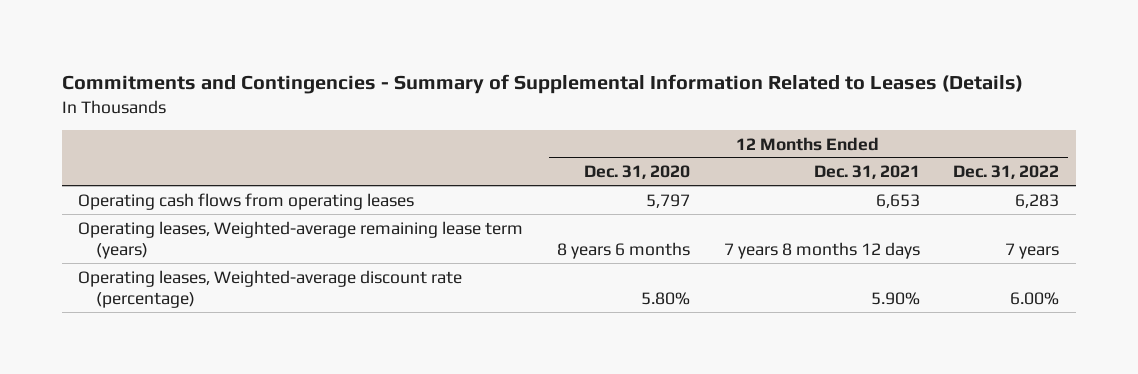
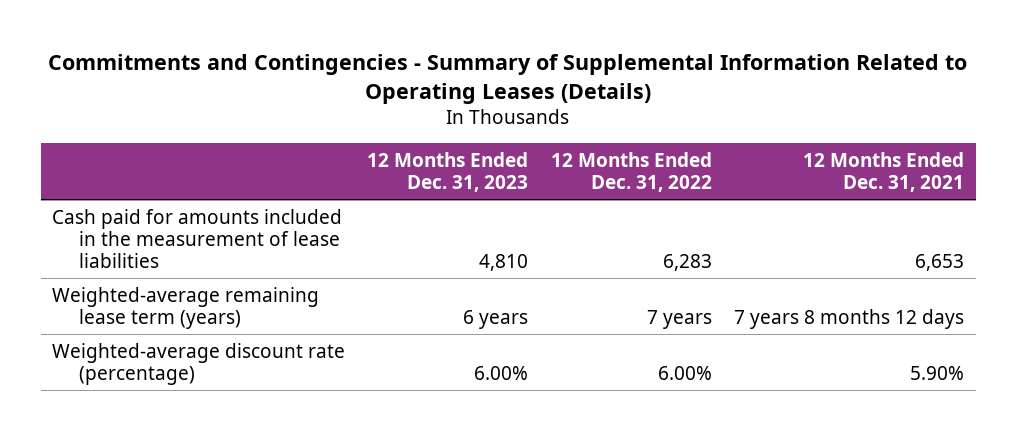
[61,73,1023,94] Commitments and Contingencies - Summary of Supplemental Information Related to Leases (Details) -> [48,53,968,104] Commitments and Contingencies - Summary of Supplemental Information Related to Operating Leases (Details)
[583,165,690,180] Dec. 31, 2020 -> none
none -> [367,151,529,192] 12 Months Ended Dec. 31, 2023
[78,192,415,210] Operating cash flows from operating leases -> [51,208,342,268] Cash paid for amounts included in the measurement of lease liabilities
[78,220,524,259] Operating leases, Weighted-average remaining lease term (years) -> [51,286,319,329] Weighted-average remaining lease term (years)
[78,269,463,308] Operating leases, Weighted-average discount rate (percentage) -> [51,342,345,385] Weighted-average discount rate (percentage)

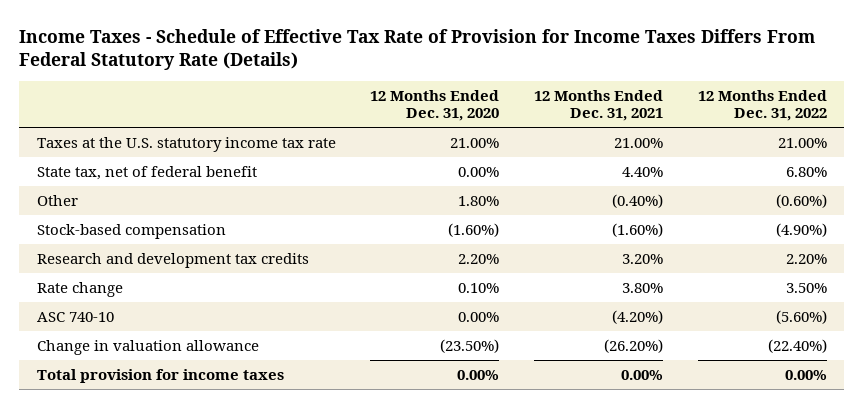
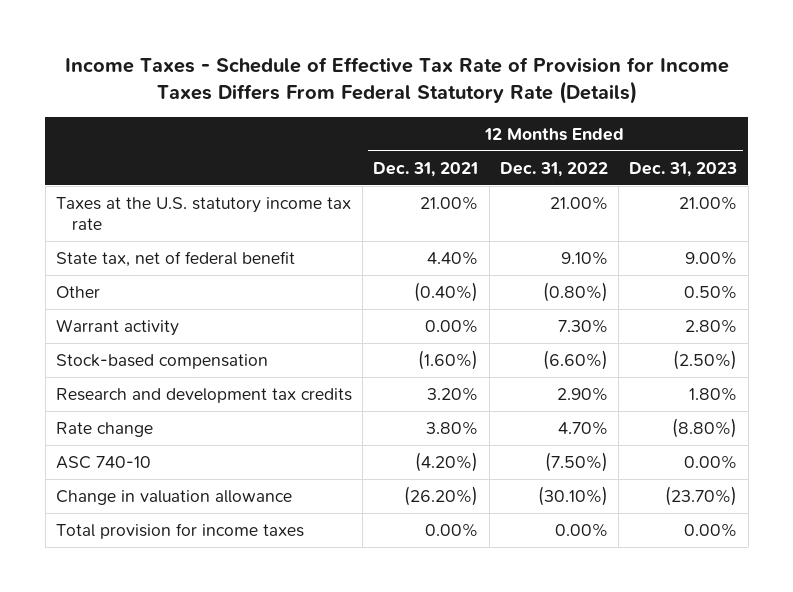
[370,89,500,122] 12 Months Ended Dec. 31, 2020 -> none
none -> [629,161,738,177] Dec. 31, 2023
[785,166,827,177] 6.80% -> [560,250,608,265] 9.10%
[775,193,827,208] (0.60%) -> [542,281,608,302] (0.80%)
none -> [56,318,180,336] Warrant activity
[775,222,827,237] (4.90%) -> [542,349,608,370] (6.60%)
[785,253,827,264] 2.20% -> [556,386,608,401] 2.90%
[785,282,827,293] 3.50% -> [557,420,608,435] 4.70%
[775,309,827,324] (5.60%) -> [544,451,608,472] (7.50%)
[767,338,827,353] (22.40%) -> [537,485,608,506] (30.10%)

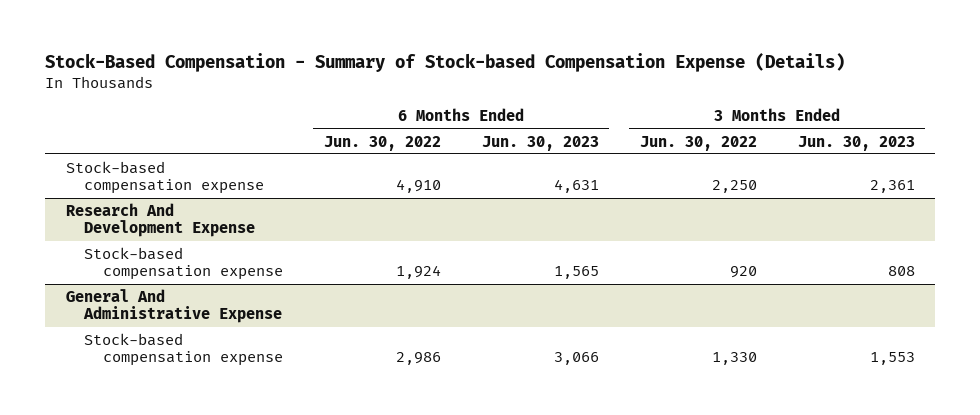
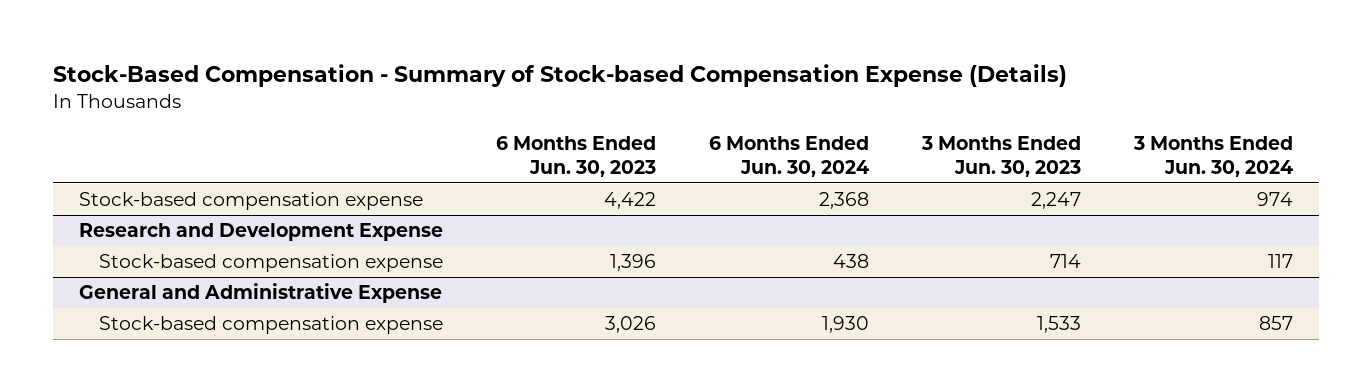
[323,135,441,151] Jun. 30, 2022 -> none
[639,135,757,151] Jun. 30, 2022 -> none
none -> [709,135,870,178] 6 Months Ended Jun. 30, 2024
none -> [1132,135,1293,178] 3 Months Ended Jun. 30, 2024
[553,179,599,194] 4,631 -> [604,192,657,210] 4,422
[869,180,915,194] 2,361 -> [1030,192,1081,210] 2,247
[65,202,256,238] Research And Development Expense -> [78,223,443,242] Research and Development Expense
[553,266,599,280] 1,565 -> [610,254,657,272] 1,396
[887,266,915,277] 808 -> [1049,254,1081,269] 714
[65,288,283,324] General And Administrative Expense -> [78,283,442,304] General and Administrative Expense
[553,352,599,366] 3,066 -> [605,316,657,334] 3,026
[869,352,915,366] 1,553 -> [1036,316,1081,334] 1,533

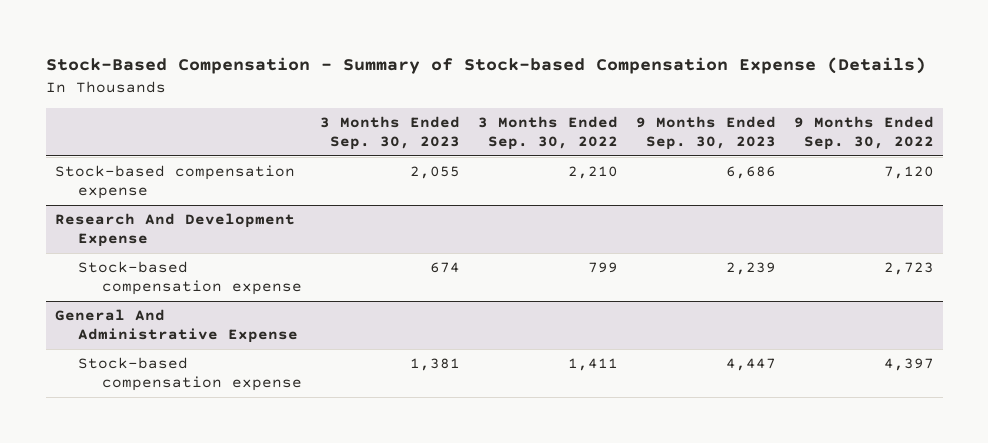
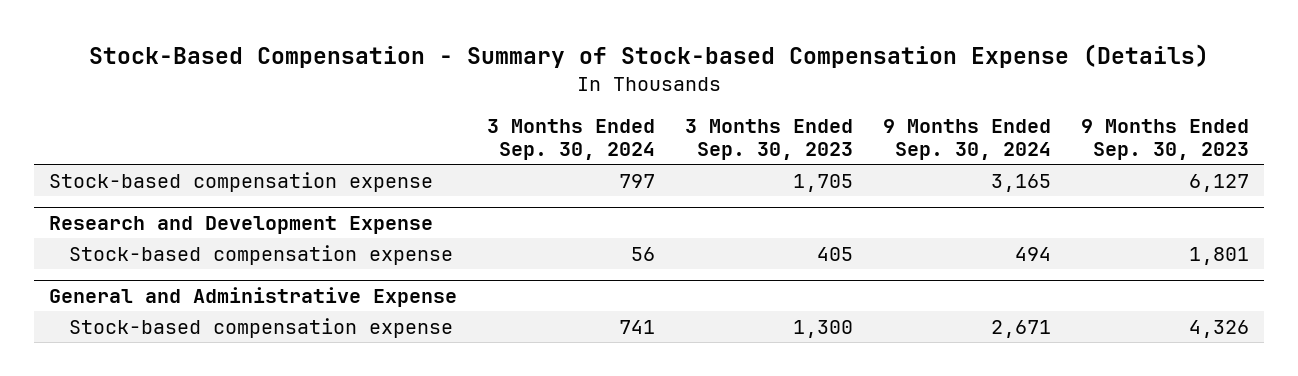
[477,115,618,150] 3 Months Ended Sep. 30, 2022 -> none
[793,115,934,150] 9 Months Ended Sep. 30, 2022 -> none
none -> [487,119,656,160] 3 Months Ended Sep. 30, 2024
none -> [883,119,1052,160] 9 Months Ended Sep. 30, 2024
[409,166,460,180] 2,055 -> [793,173,854,192] 1,705
[725,166,776,180] 6,686 -> [1189,173,1250,192] 6,127
[54,213,295,248] Research And Development Expense -> [49,215,434,234] Research and Development Expense
[429,262,460,274] 674 -> [817,246,854,261] 405
[725,262,776,276] 2,239 -> [1189,246,1250,265] 1,801
[54,309,299,344] General And Administrative Expense -> [49,286,458,307] General and Administrative Expense
[409,358,460,372] 1,381 -> [793,319,854,338] 1,300
[725,358,776,372] 4,447 -> [1189,319,1250,338] 4,326

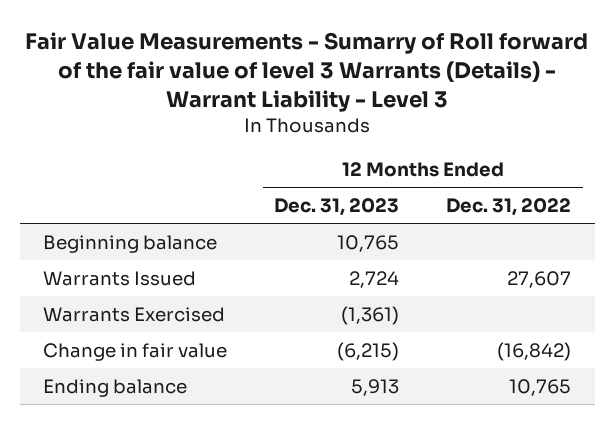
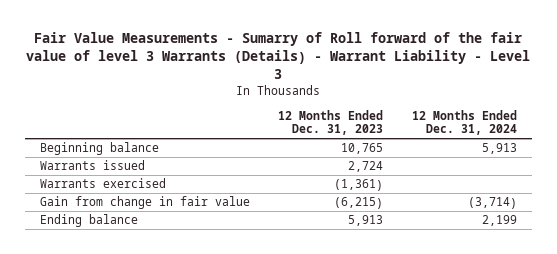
[446,198,572,217] Dec. 31, 2022 -> none
none -> [412,109,518,136] 12 Months Ended Dec. 31, 2024
[43,270,197,286] Warrants Issued -> [39,160,145,171] Warrants issued
[43,306,226,322] Warrants Exercised -> [39,178,166,189] Warrants exercised
[43,342,228,361] Change in fair value -> [39,196,250,210] Gain from change in fair value

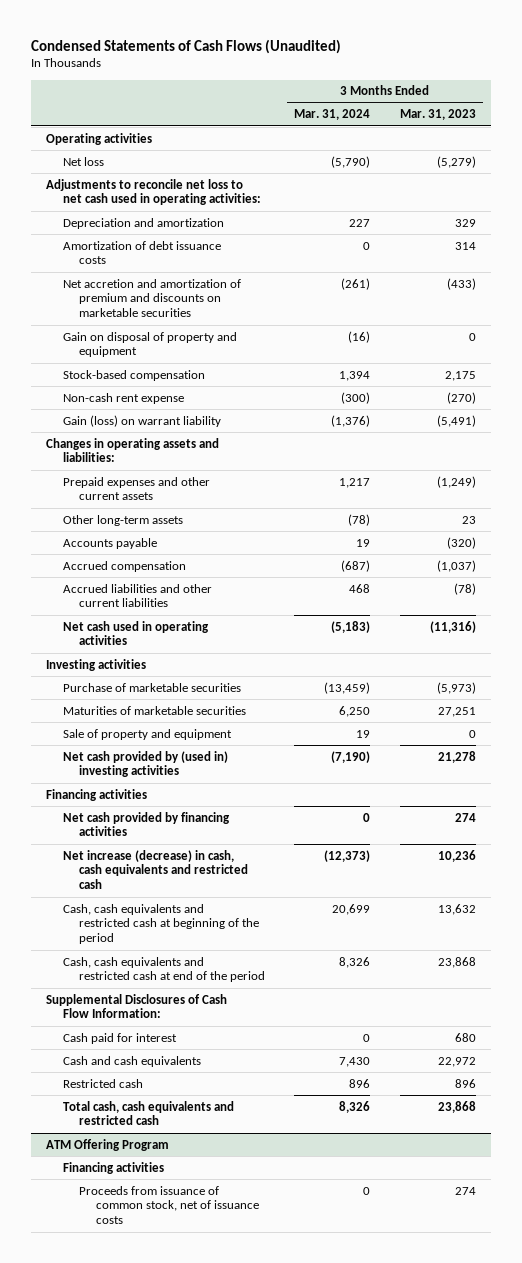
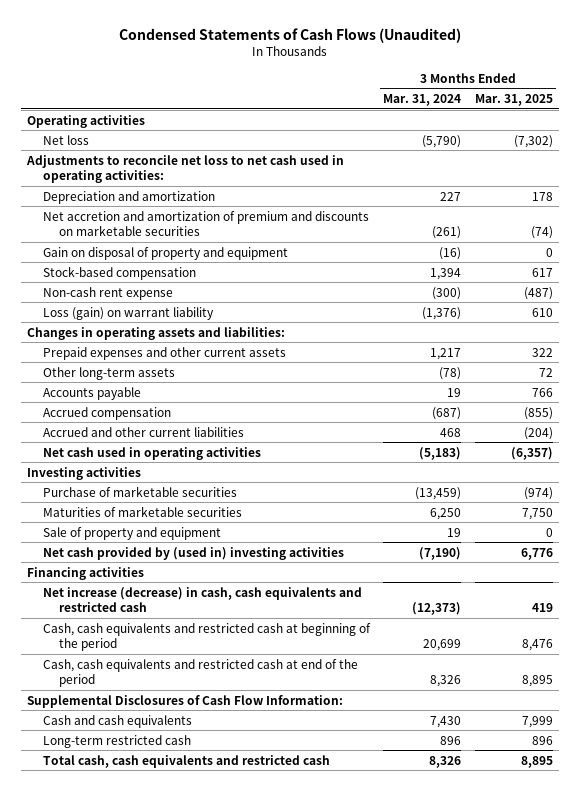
[399,109,476,121] Mar. 31, 2023 -> none
none -> [474,93,553,106] Mar. 31, 2025
[62,240,221,265] Amortization of debt issuance costs -> none
[62,414,221,427] Gain (loss) on warrant liability -> [43,306,215,320] Loss (gain) on warrant liability
[62,583,212,608] Accrued liabilities and other current liabilities -> [43,426,245,437] Accrued and other current liabilities
[62,811,230,837] Net cash provided by financing activities -> none
[62,1032,177,1044] Cash paid for interest -> none
[62,1078,143,1088] Restricted cash -> [43,734,192,748] Long-term restricted cash
[46,1138,170,1151] ATM Offering Program -> none
[62,1161,164,1174] Financing activities -> none
[79,1185,259,1225] Proceeds from issuance of common stock, net of issuance costs -> none

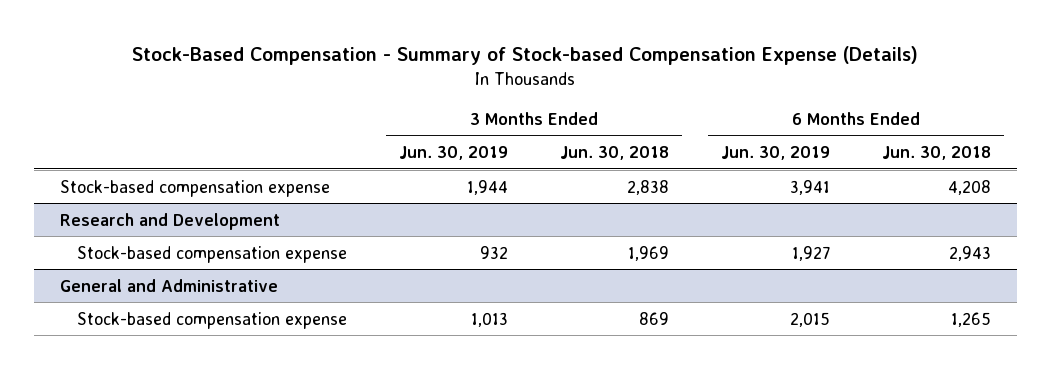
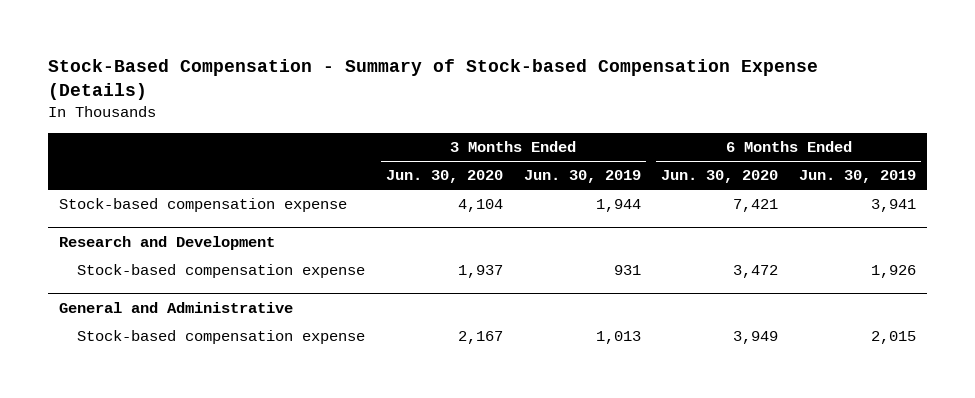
[559,145,669,160] Jun. 30, 2018 -> none
[881,145,991,160] Jun. 30, 2018 -> none
none -> [385,170,503,184] Jun. 30, 2020
none -> [661,170,779,184] Jun. 30, 2020
[479,245,508,259] 932 -> [613,265,641,276] 931
[791,245,830,261] 1,927 -> [871,265,917,279] 1,926

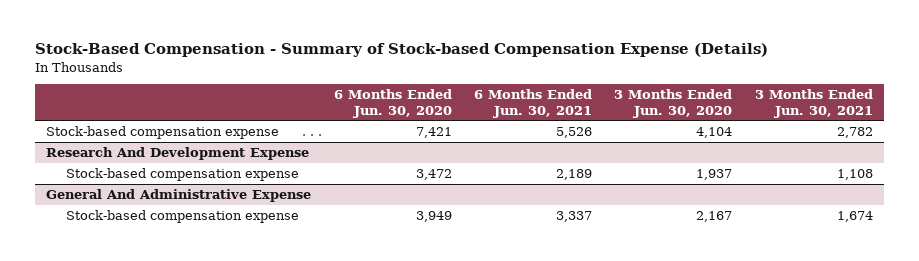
[523,170,641,184] Jun. 30, 2019 -> none
[799,170,917,184] Jun. 30, 2019 -> none
none -> [473,89,592,118] 6 Months Ended Jun. 30, 2021
none -> [754,89,873,118] 3 Months Ended Jun. 30, 2021
[58,235,275,250] Research and Development -> [46,146,310,160] Research And Development Expense
[58,301,293,313] General and Administrative -> [46,188,312,202] General And Administrative Expense

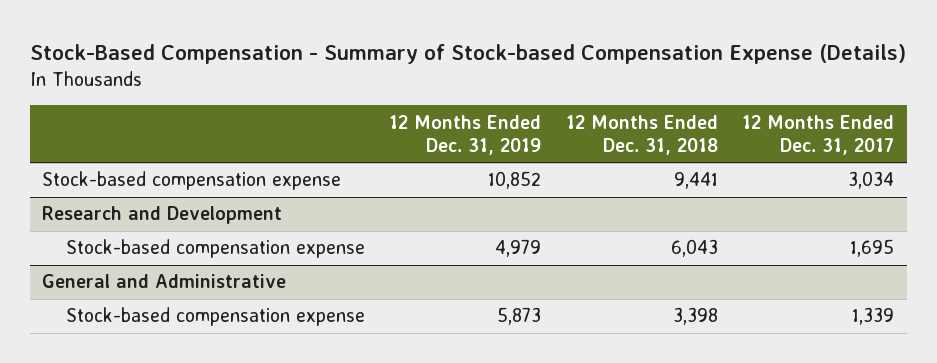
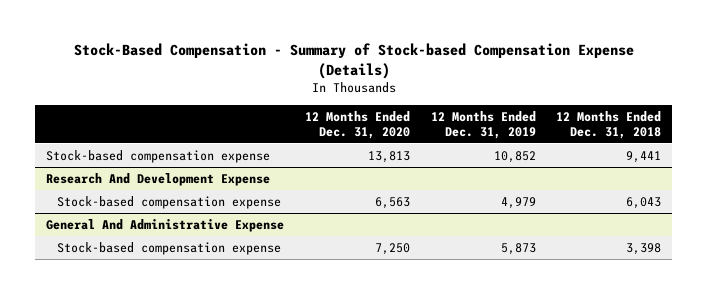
[742,114,895,156] 12 Months Ended Dec. 31, 2017 -> none
none -> [304,110,410,139] 12 Months Ended Dec. 31, 2020
[42,206,283,225] Research and Development -> [45,172,270,186] Research And Development Expense
[42,274,287,289] General and Administrative -> [45,218,284,232] General And Administrative Expense

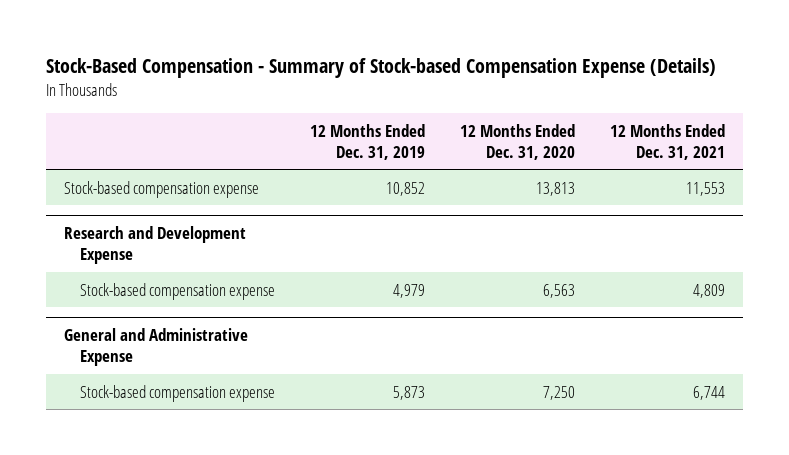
[556,110,662,139] 12 Months Ended Dec. 31, 2018 -> none
none -> [610,123,726,161] 12 Months Ended Dec. 31, 2021
[45,172,270,186] Research And Development Expense -> [63,226,246,265] Research and Development Expense
[45,218,284,232] General And Administrative Expense -> [63,328,248,367] General and Administrative Expense

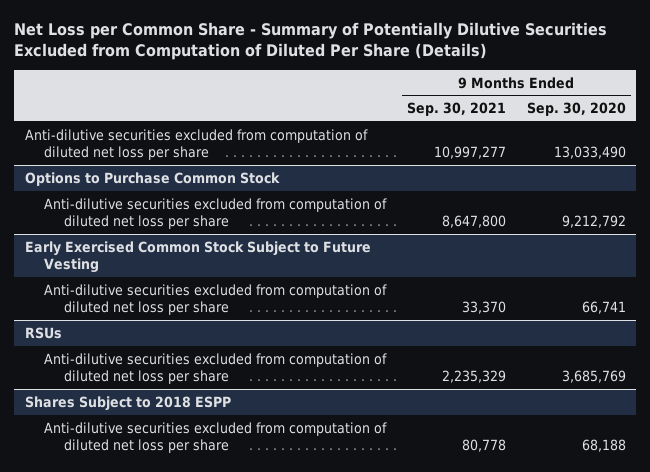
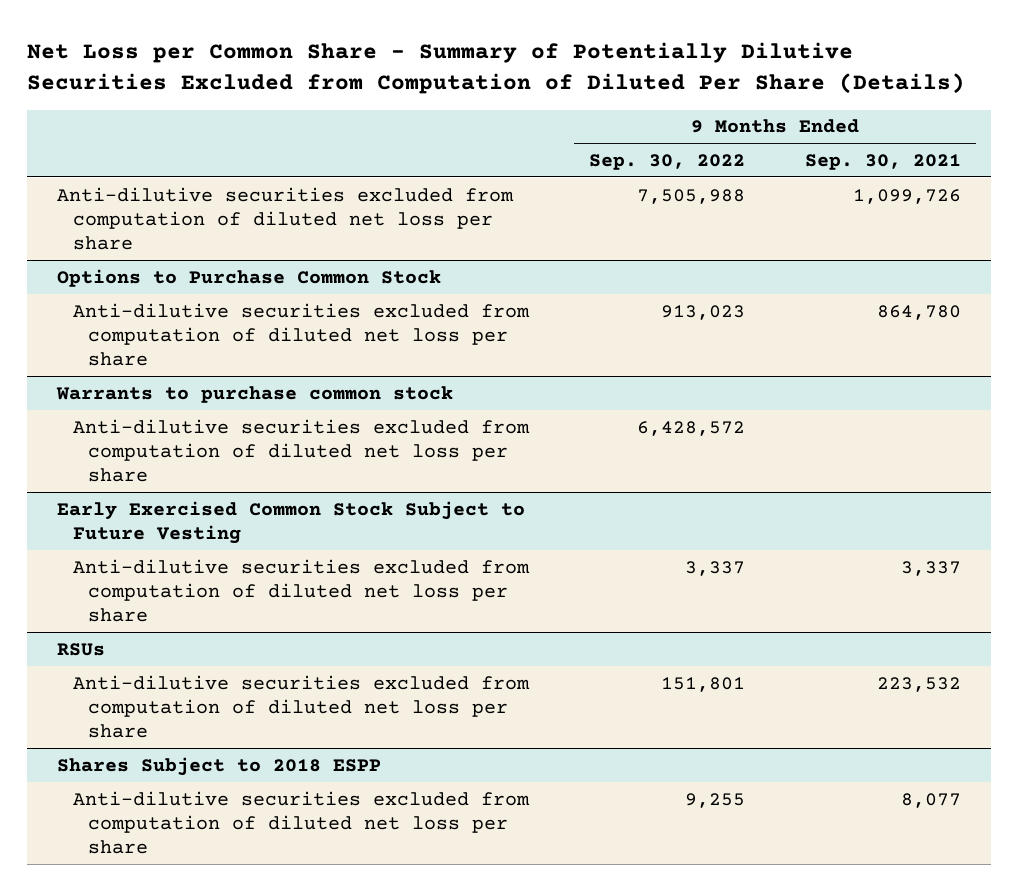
[526,102,626,117] Sep. 30, 2020 -> none
none -> [588,153,745,170] Sep. 30, 2022
[433,145,506,159] 10,997,277 -> [853,188,962,204] 1,099,726
[441,214,506,228] 8,647,800 -> [877,304,962,320] 864,780
none -> [55,385,453,403] Warrants to purchase common stock
none -> [72,418,530,482] Anti-dilutive securities excluded from computation of diluted net loss per share
[461,300,506,314] 33,370 -> [901,560,962,576] 3,337
[441,369,506,383] 2,235,329 -> [877,676,962,692] 223,532
[461,438,506,452] 80,778 -> [901,792,962,808] 8,077

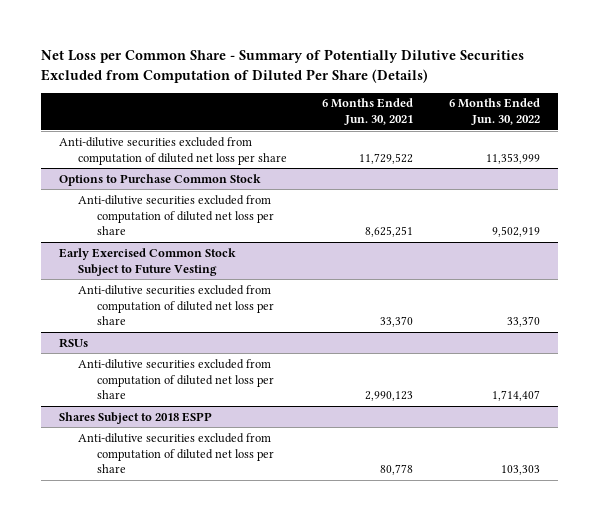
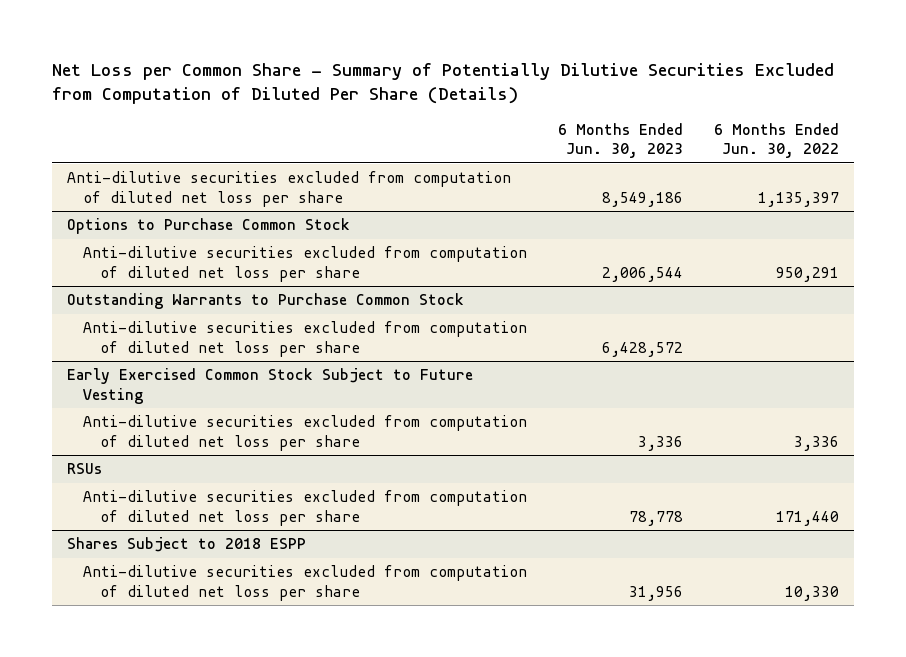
[322,98,414,126] 6 Months Ended Jun. 30, 2021 -> none
none -> [557,122,683,159] 6 Months Ended Jun. 30, 2023
[485,152,540,164] 11,353,999 -> [757,191,839,207] 1,135,397
[491,226,540,238] 9,502,919 -> [775,266,839,282] 950,291
none -> [67,293,465,310] Outstanding Warrants to Purchase Common Stock
none -> [83,321,528,357] Anti-dilutive securities excluded from computation of diluted net loss per share
[506,316,540,328] 33,370 -> [793,435,839,451] 3,336
[491,390,540,402] 1,714,407 -> [775,510,839,526] 171,440
[500,465,540,476] 103,303 -> [784,585,839,601] 10,330

